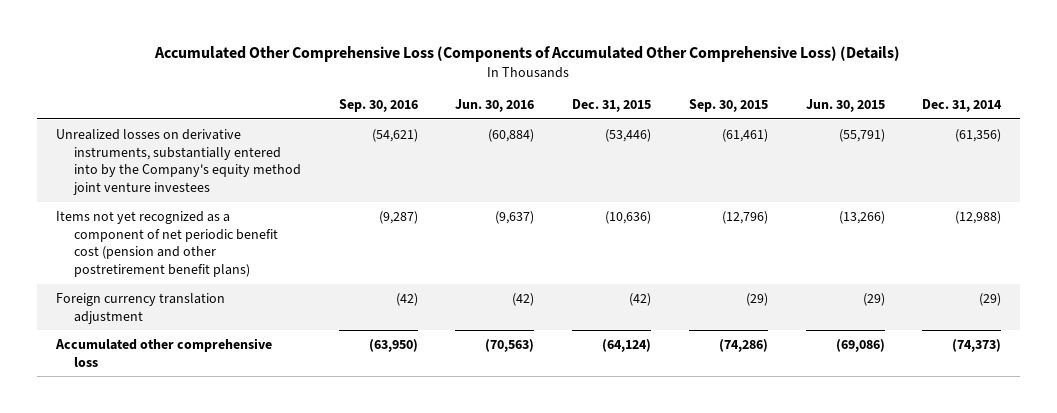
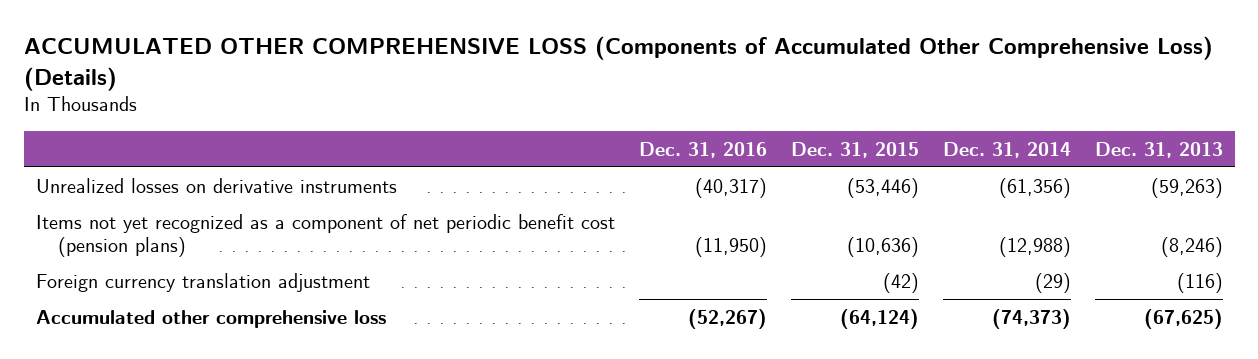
[154,46,901,63] Accumulated Other Comprehensive Loss (Components of Accumulated Other Comprehensive Loss) (Details) -> [23,36,1213,91] ACCUMULATED OTHER COMPREHENSIVE LOSS (Components of Accumulated Other Comprehensive Loss) (Details)
[338,99,418,113] Sep. 30, 2016 -> none
[455,99,535,113] Jun. 30, 2016 -> none
[688,99,768,113] Sep. 30, 2015 -> none
[805,99,885,113] Jun. 30, 2015 -> none
none -> [638,141,767,158] Dec. 31, 2016
none -> [1094,141,1223,158] Dec. 31, 2013
[55,128,302,196] Unrealized losses on derivative instruments, substantially entered into by the Company's equity method joint venture investees -> [35,177,397,193] Unrealized losses on derivative instruments
[55,210,279,278] Items not yet recognized as a component of net periodic benefit cost (pension and other postretirement benefit plans) -> [35,213,615,258] Items not yet recognized as a component of net periodic benefit cost (pension plans)

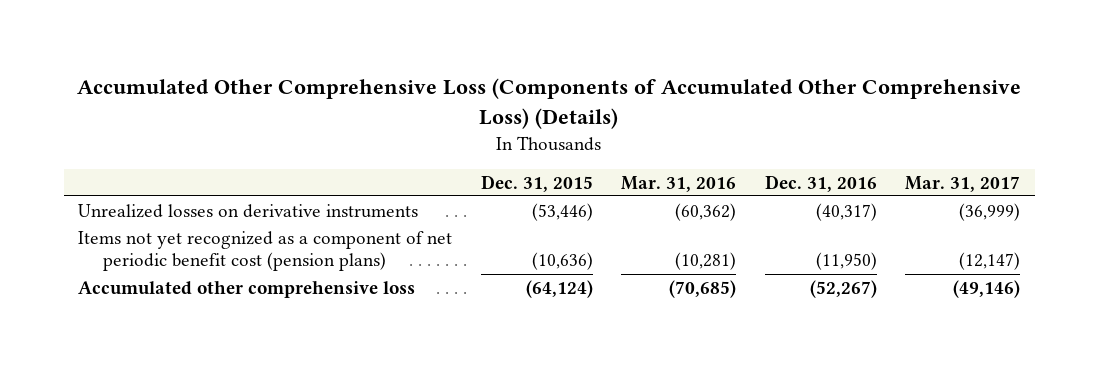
[23,36,1213,91] ACCUMULATED OTHER COMPREHENSIVE LOSS (Components of Accumulated Other Comprehensive Loss) (Details) -> [77,77,1022,129] Accumulated Other Comprehensive Loss (Components of Accumulated Other Comprehensive Loss) (Details)
[942,141,1071,158] Dec. 31, 2014 -> none
[1094,141,1223,158] Dec. 31, 2013 -> none
none -> [621,175,737,192] Mar. 31, 2016
none -> [905,175,1021,192] Mar. 31, 2017
[35,272,370,292] Foreign currency translation adjustment -> none

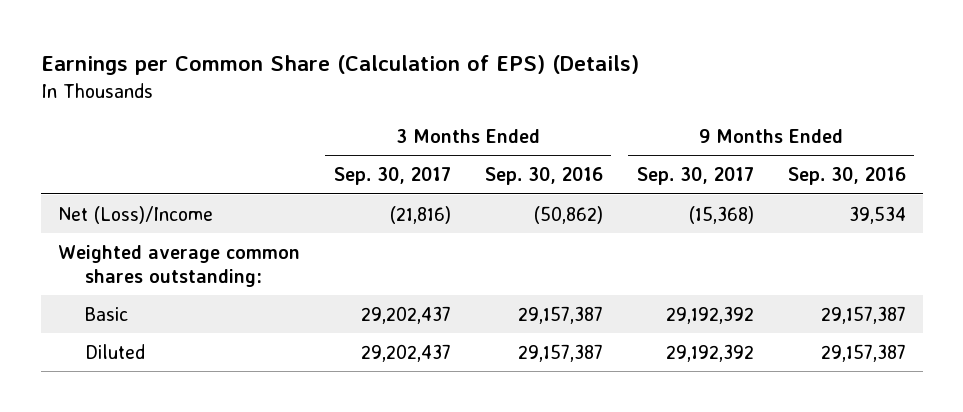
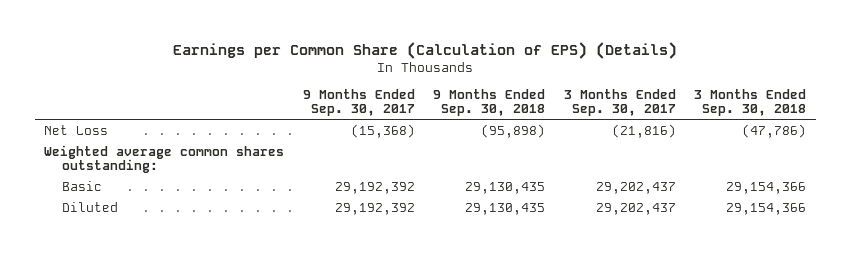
[484,167,603,186] Sep. 30, 2016 -> none
[787,167,906,186] Sep. 30, 2016 -> none
none -> [433,88,546,117] 9 Months Ended Sep. 30, 2018
none -> [694,88,807,117] 3 Months Ended Sep. 30, 2018
[57,205,213,224] Net (Loss)/Income -> [44,124,109,135] Net Loss

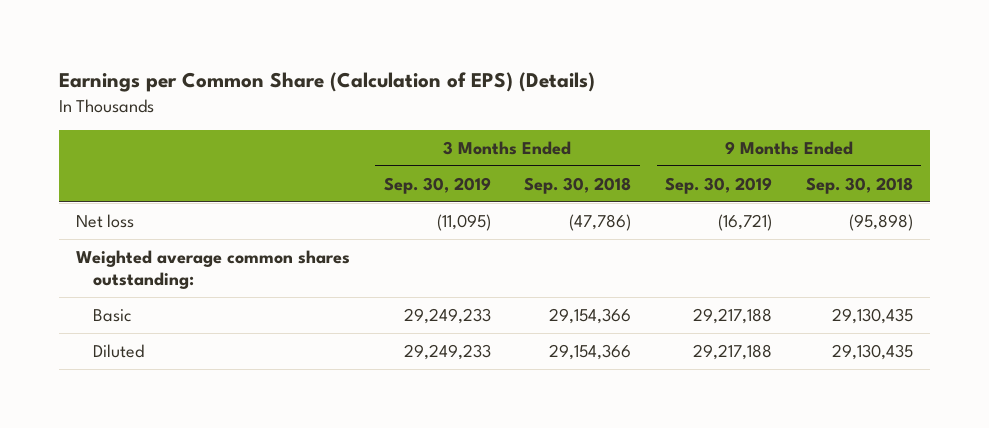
[302,88,415,117] 9 Months Ended Sep. 30, 2017 -> none
[563,88,676,117] 3 Months Ended Sep. 30, 2017 -> none
none -> [383,176,491,194] Sep. 30, 2019
none -> [665,176,773,194] Sep. 30, 2019
[44,124,109,135] Net Loss -> [75,213,134,228] Net loss

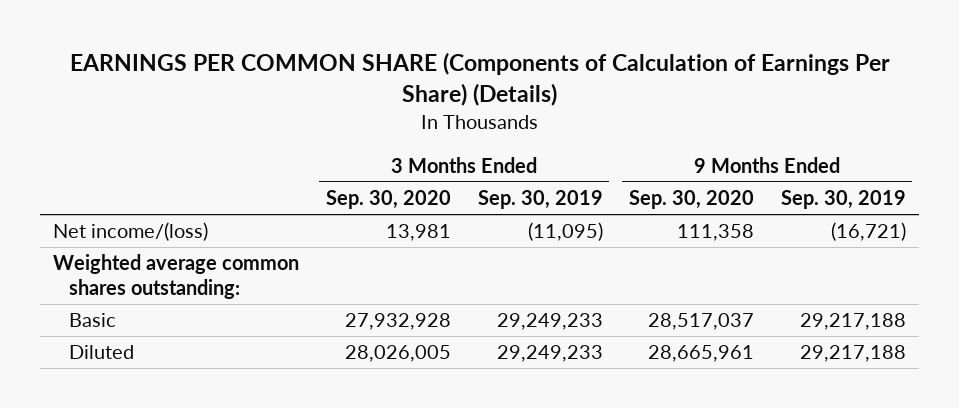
[58,72,595,93] Earnings per Common Share (Calculation of EPS) (Details) -> [69,52,890,107] EARNINGS PER COMMON SHARE (Components of Calculation of Earnings Per Share) (Details)
[524,176,632,194] Sep. 30, 2018 -> none
[805,176,913,194] Sep. 30, 2018 -> none
none -> [325,190,451,210] Sep. 30, 2020
none -> [629,190,755,210] Sep. 30, 2020
[75,213,134,228] Net loss -> [53,222,209,242] Net income/(loss)

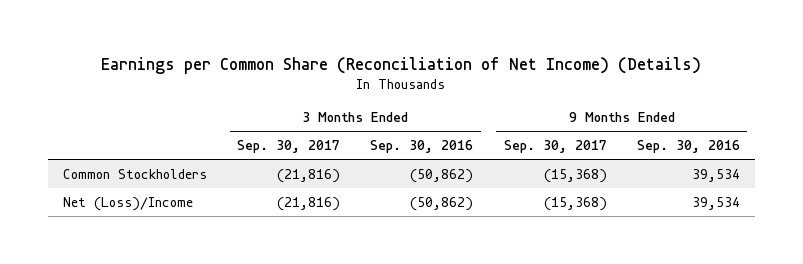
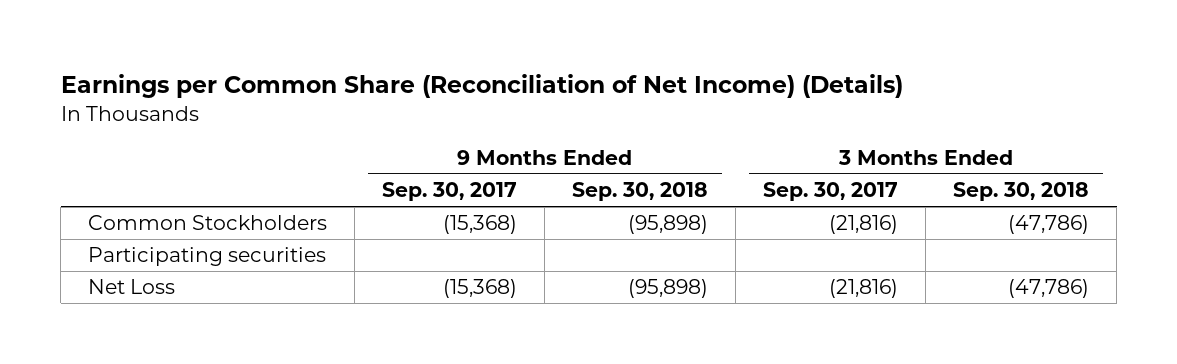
[370,140,474,154] Sep. 30, 2016 -> none
[636,140,740,154] Sep. 30, 2016 -> none
none -> [572,182,709,202] Sep. 30, 2018
none -> [953,182,1090,202] Sep. 30, 2018
none -> [88,247,327,267] Participating securities
[63,196,194,211] Net (Loss)/Income -> [88,279,176,295] Net Loss

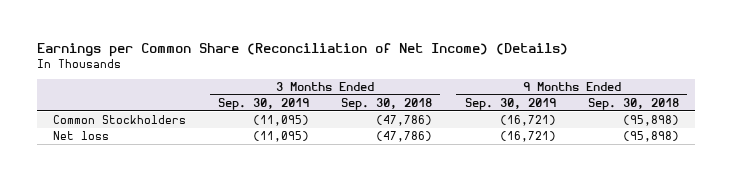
[382,182,518,202] Sep. 30, 2017 -> none
[763,182,899,202] Sep. 30, 2017 -> none
none -> [218,97,310,110] Sep. 30, 2019
none -> [464,97,556,110] Sep. 30, 2019
[88,247,327,267] Participating securities -> none
[88,279,176,295] Net Loss -> [52,131,109,141] Net loss

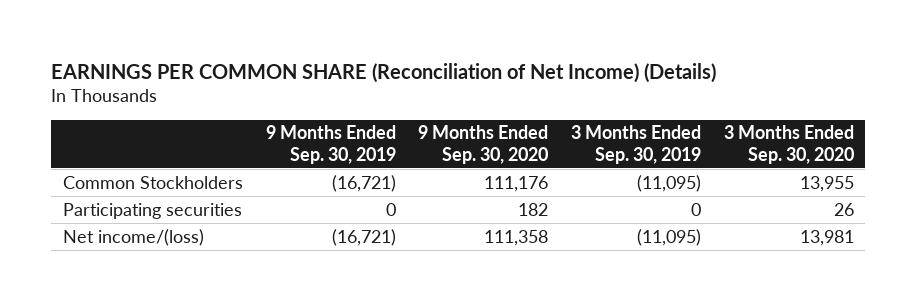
[36,43,568,58] Earnings per Common Share (Reconciliation of Net Income) (Details) -> [51,62,717,83] EARNINGS PER COMMON SHARE (Reconciliation of Net Income) (Details)
[341,97,433,110] Sep. 30, 2018 -> none
[587,97,679,110] Sep. 30, 2018 -> none
none -> [418,125,549,164] 9 Months Ended Sep. 30, 2020
none -> [723,125,854,164] 3 Months Ended Sep. 30, 2020
none -> [62,202,242,219] Participating securities
[52,131,109,141] Net loss -> [62,228,204,246] Net income/(loss)

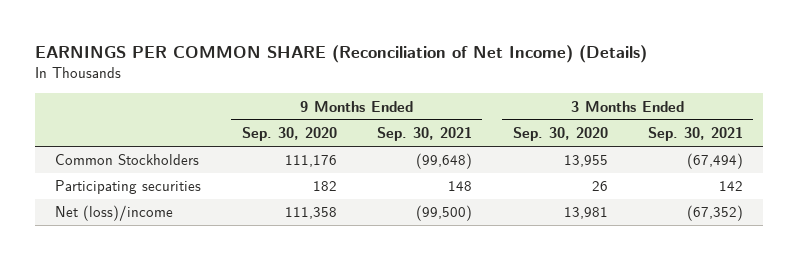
[265,125,396,164] 9 Months Ended Sep. 30, 2019 -> none
[570,125,701,164] 3 Months Ended Sep. 30, 2019 -> none
none -> [377,127,473,142] Sep. 30, 2021
none -> [648,127,744,142] Sep. 30, 2021
[62,228,204,246] Net income/(loss) -> [55,205,174,222] Net (loss)/income

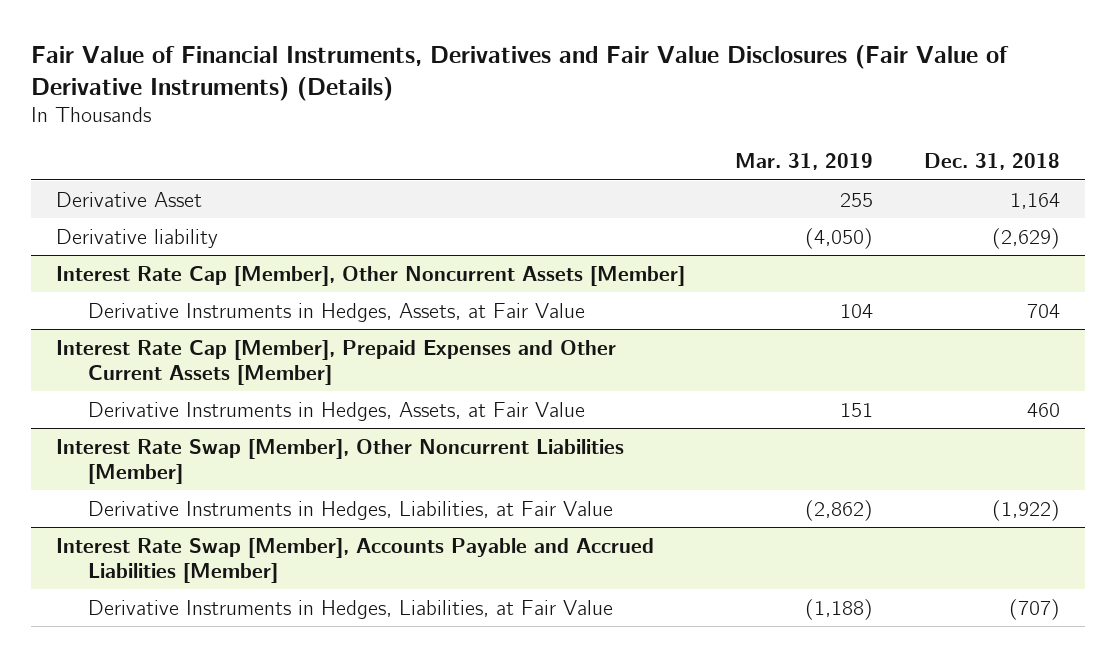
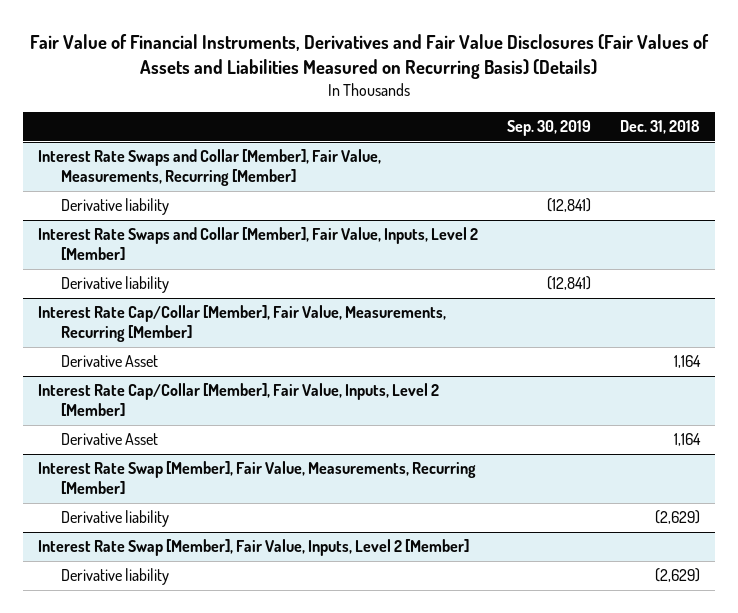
[31,44,1010,101] Fair Value of Financial Instruments, Derivatives and Fair Value Disclosures (Fair Value of Derivative Instruments) (Details) -> [29,33,709,79] Fair Value of Financial Instruments, Derivatives and Fair Value Disclosures (Fair Values of Assets and Liabilities Measured on Recurring Basis) (Details)
[735,153,874,171] Mar. 31, 2019 -> none
none -> [506,120,591,137] Sep. 30, 2019
none -> [37,149,381,187] Interest Rate Swaps and Collar [Member], Fair Value, Measurements, Recurring [Member]
none -> [61,198,170,216] Derivative liability
none -> [37,227,478,261] Interest Rate Swaps and Collar [Member], Fair Value, Inputs, Level 2 [Member]
none -> [61,276,170,294] Derivative liability
none -> [37,305,446,343] Interest Rate Cap/Collar [Member], Fair Value, Measurements, Recurring [Member]
none -> [37,383,439,417] Interest Rate Cap/Collar [Member], Fair Value, Inputs, Level 2 [Member]
none -> [61,433,159,446] Derivative Asset
none -> [37,461,476,495] Interest Rate Swap [Member], Fair Value, Measurements, Recurring [Member]
[56,265,686,286] Interest Rate Cap [Member], Other Noncurrent Assets [Member] -> none
[87,302,585,322] Derivative Instruments in Hedges, Assets, at Fair Value -> none
[56,339,617,385] Interest Rate Cap [Member], Prepaid Expenses and Other Current Assets [Member] -> none
[87,401,585,421] Derivative Instruments in Hedges, Assets, at Fair Value -> none
[56,438,625,484] Interest Rate Swap [Member], Other Noncurrent Liabilities [Member] -> none
[87,500,613,520] Derivative Instruments in Hedges, Liabilities, at Fair Value -> none
[56,537,655,583] Interest Rate Swap [Member], Accounts Payable and Accrued Liabilities [Member] -> none
[87,599,613,619] Derivative Instruments in Hedges, Liabilities, at Fair Value -> none
none -> [37,539,469,557] Interest Rate Swap [Member], Fair Value, Inputs, Level 2 [Member]
none -> [61,568,170,586] Derivative liability

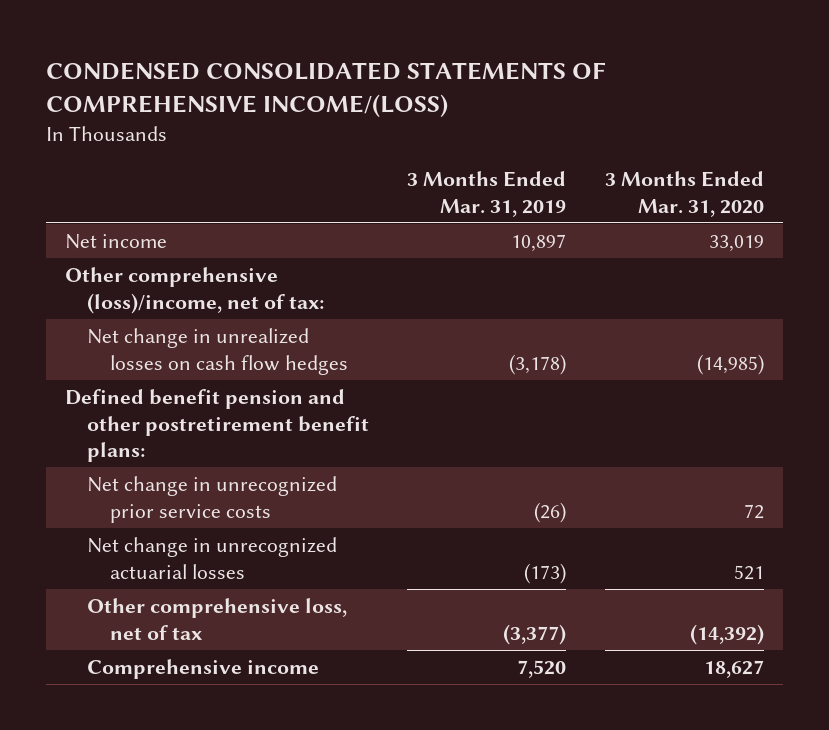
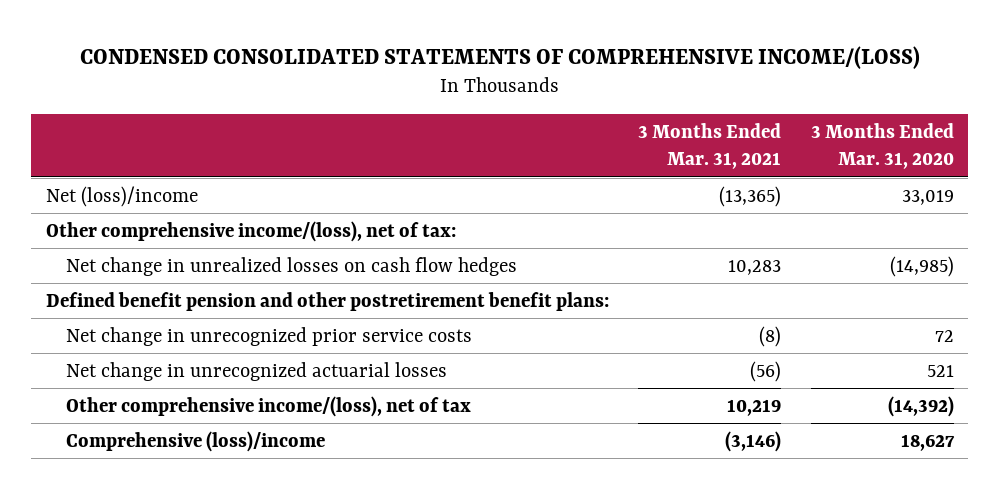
[407,171,567,217] 3 Months Ended Mar. 31, 2019 -> none
none -> [638,122,782,170] 3 Months Ended Mar. 31, 2021
[64,234,167,250] Net income -> [45,185,198,207] Net (loss)/income
[64,267,325,314] Other comprehensive (loss)/income, net of tax: -> [45,220,456,242] Other comprehensive income/(loss), net of tax:
[87,598,348,640] Other comprehensive loss, net of tax -> [66,395,472,417] Other comprehensive income/(loss), net of tax
[87,659,320,680] Comprehensive income -> [66,430,326,452] Comprehensive (loss)/income

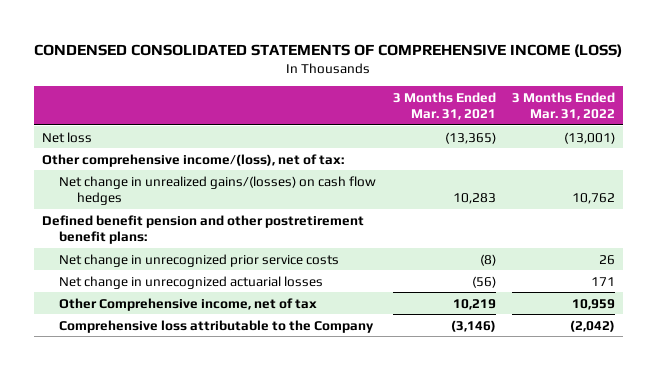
[79,45,920,69] CONDENSED CONSOLIDATED STATEMENTS OF COMPREHENSIVE INCOME/(LOSS) -> [34,43,623,57] CONDENSED CONSOLIDATED STATEMENTS OF COMPREHENSIVE INCOME (LOSS)
[810,122,954,170] 3 Months Ended Mar. 31, 2020 -> none
none -> [511,91,615,120] 3 Months Ended Mar. 31, 2022
[45,185,198,207] Net (loss)/income -> [41,131,92,143] Net loss
[66,256,518,276] Net change in unrealized losses on cash flow hedges -> [59,175,377,205] Net change in unrealized gains/(losses) on cash flow hedges
[66,395,472,417] Other comprehensive income/(loss), net of tax -> [59,297,318,311] Other Comprehensive income, net of tax
[66,430,326,452] Comprehensive (loss)/income -> [59,319,375,333] Comprehensive loss attributable to the Company

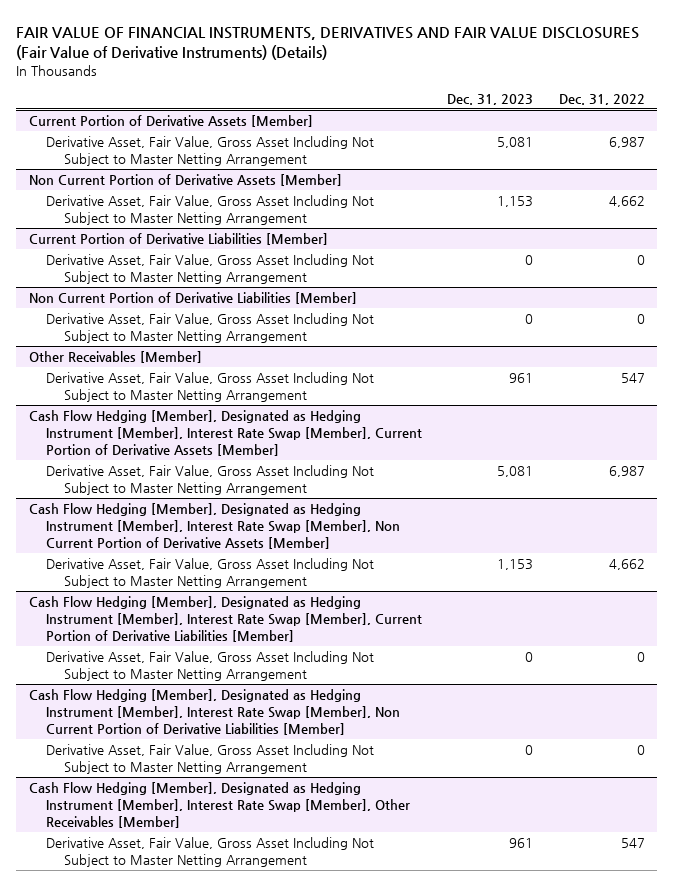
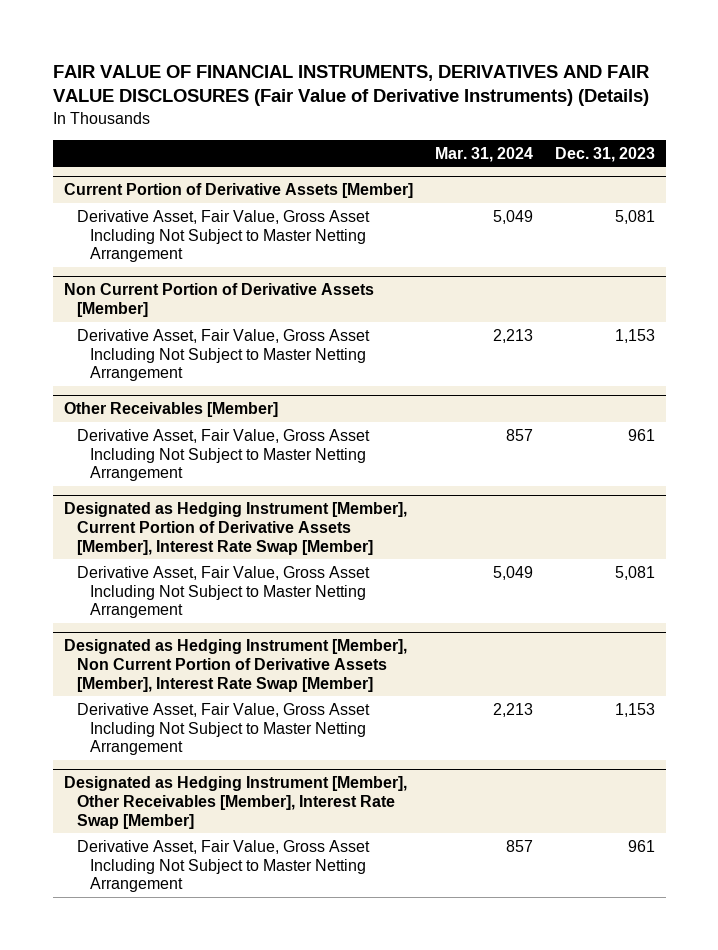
[558,94,645,106] Dec. 31, 2022 -> none
none -> [434,146,533,162] Mar. 31, 2024
[28,232,328,245] Current Portion of Derivative Liabilities [Member] -> none
[46,253,375,285] Derivative Asset, Fair Value, Gross Asset Including Not Subject to Master Netting Arrangement -> none
[28,291,357,304] Non Current Portion of Derivative Liabilities [Member] -> none
[46,312,375,344] Derivative Asset, Fair Value, Gross Asset Including Not Subject to Master Netting Arrangement -> none
[28,409,423,457] Cash Flow Hedging [Member], Designated as Hedging Instrument [Member], Interest Rate Swap [Member], Current Portion of Derivative Assets [Member] -> [63,502,407,555] Designated as Hedging Instrument [Member], Current Portion of Derivative Assets [Member], Interest Rate Swap [Member]
[28,502,401,550] Cash Flow Hedging [Member], Designated as Hedging Instrument [Member], Interest Rate Swap [Member], Non Current Portion of Derivative Assets [Member] -> [63,639,407,692] Designated as Hedging Instrument [Member], Non Current Portion of Derivative Assets [Member], Interest Rate Swap [Member]
[28,595,423,643] Cash Flow Hedging [Member], Designated as Hedging Instrument [Member], Interest Rate Swap [Member], Current Portion of Derivative Liabilities [Member] -> none
[46,650,375,682] Derivative Asset, Fair Value, Gross Asset Including Not Subject to Master Netting Arrangement -> none
[28,688,401,736] Cash Flow Hedging [Member], Designated as Hedging Instrument [Member], Interest Rate Swap [Member], Non Current Portion of Derivative Liabilities [Member] -> none
[46,743,375,775] Derivative Asset, Fair Value, Gross Asset Including Not Subject to Master Netting Arrangement -> none
[28,781,411,829] Cash Flow Hedging [Member], Designated as Hedging Instrument [Member], Interest Rate Swap [Member], Other Receivables [Member] -> [63,776,407,829] Designated as Hedging Instrument [Member], Other Receivables [Member], Interest Rate Swap [Member]

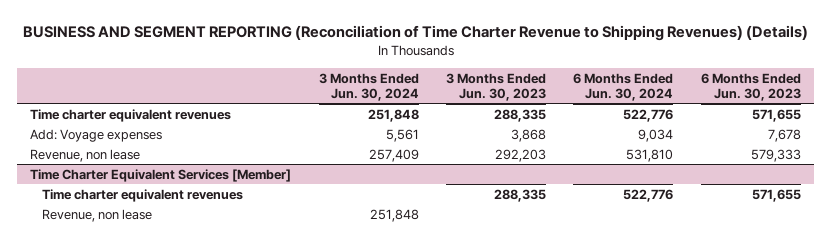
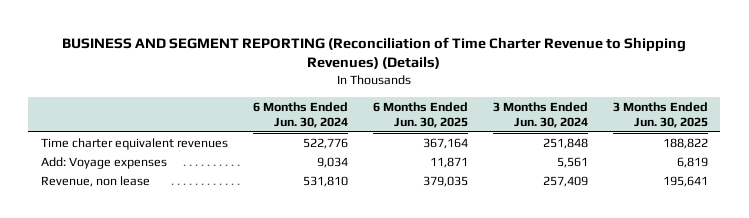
[446,72,547,102] 3 Months Ended Jun. 30, 2023 -> none
[700,72,801,102] 6 Months Ended Jun. 30, 2023 -> none
none -> [372,101,468,129] 6 Months Ended Jun. 30, 2025
none -> [612,101,708,129] 3 Months Ended Jun. 30, 2025
[30,168,292,182] Time Charter Equivalent Services [Member] -> none
[41,188,243,202] Time charter equivalent revenues -> none
[41,208,152,222] Revenue, non lease -> none

